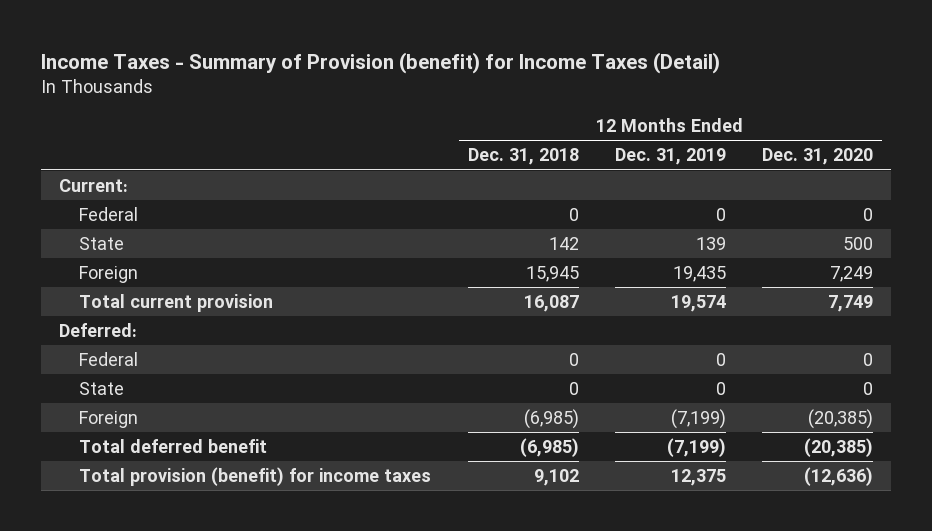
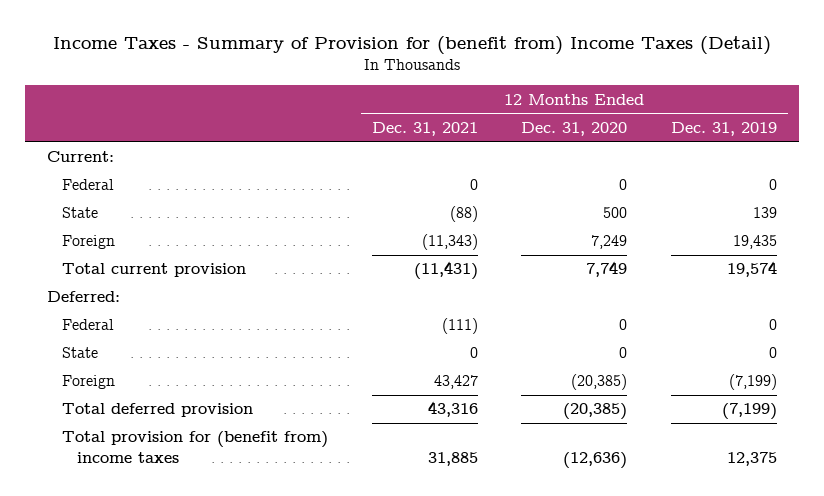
[41,51,721,74] Income Taxes - Summary of Provision (benefit) for Income Taxes (Detail) -> [52,35,771,55] Income Taxes - Summary of Provision for (benefit from) Income Taxes (Detail)
[467,148,579,166] Dec. 31, 2018 -> none
none -> [371,122,478,137] Dec. 31, 2021
[79,439,268,454] Total deferred benefit -> [61,403,253,418] Total deferred provision
[79,467,432,487] Total provision (benefit) for income taxes -> [61,431,328,463] Total provision for (benefit from) income taxes

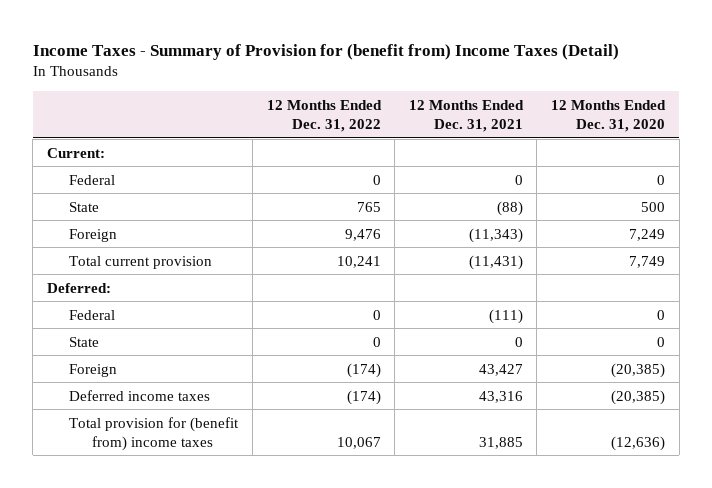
[671,122,778,137] Dec. 31, 2019 -> none
none -> [266,99,382,132] 12 Months Ended Dec. 31, 2022
[61,403,253,418] Total deferred provision -> [69,389,211,401] Deferred income taxes

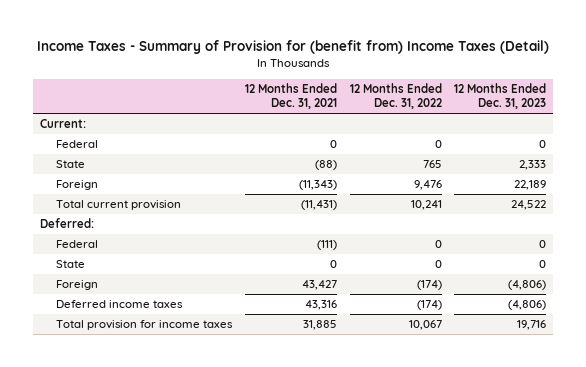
[551,99,667,132] 12 Months Ended Dec. 31, 2020 -> none
none -> [454,83,547,110] 12 Months Ended Dec. 31, 2023
[69,416,240,451] Total provision for (benefit from) income taxes -> [55,320,233,331] Total provision for income taxes

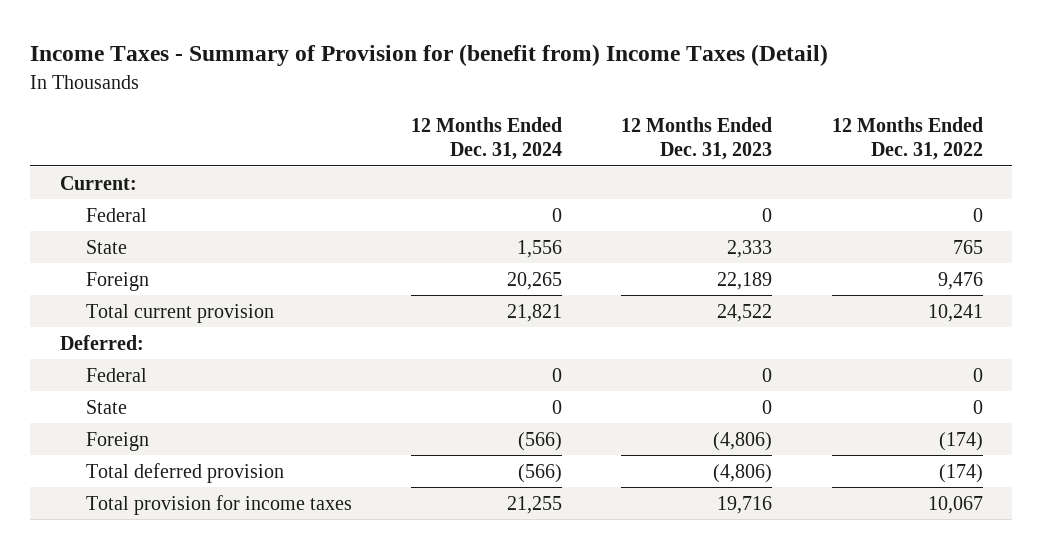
[244,83,337,110] 12 Months Ended Dec. 31, 2021 -> none
none -> [411,116,563,160] 12 Months Ended Dec. 31, 2024
[55,300,183,309] Deferred income taxes -> [85,462,284,483] Total deferred provision

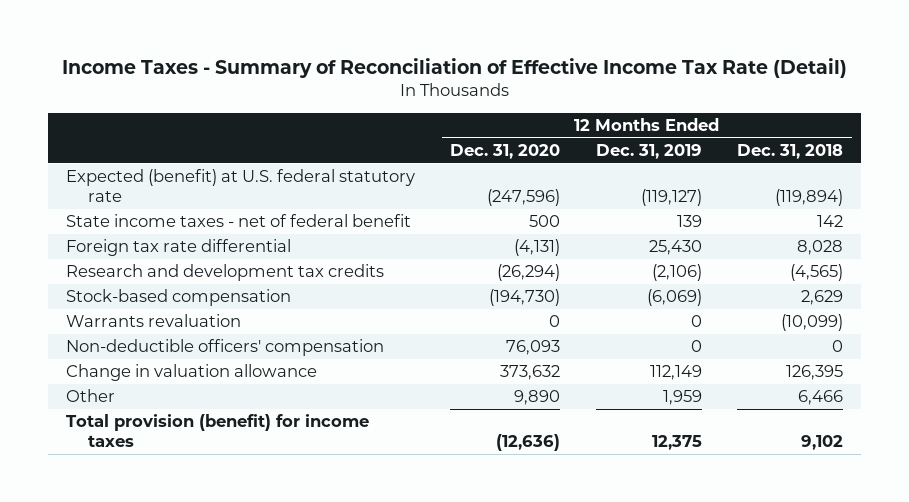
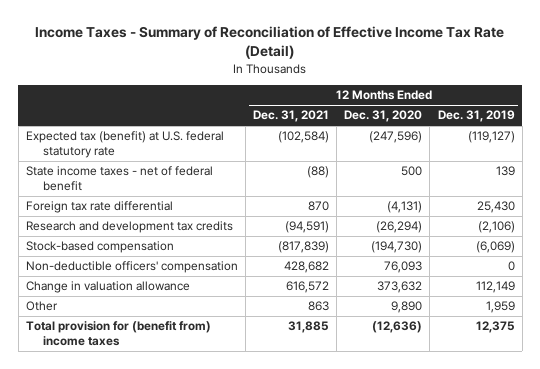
[736,143,843,159] Dec. 31, 2018 -> none
none -> [253,110,330,123] Dec. 31, 2021
[66,169,416,202] Expected (benefit) at U.S. federal statutory rate -> [25,131,224,158] Expected tax (benefit) at U.S. federal statutory rate
[66,314,242,328] Warrants revaluation -> none
[66,414,370,447] Total provision (benefit) for income taxes -> [25,321,211,346] Total provision for (benefit from) income taxes

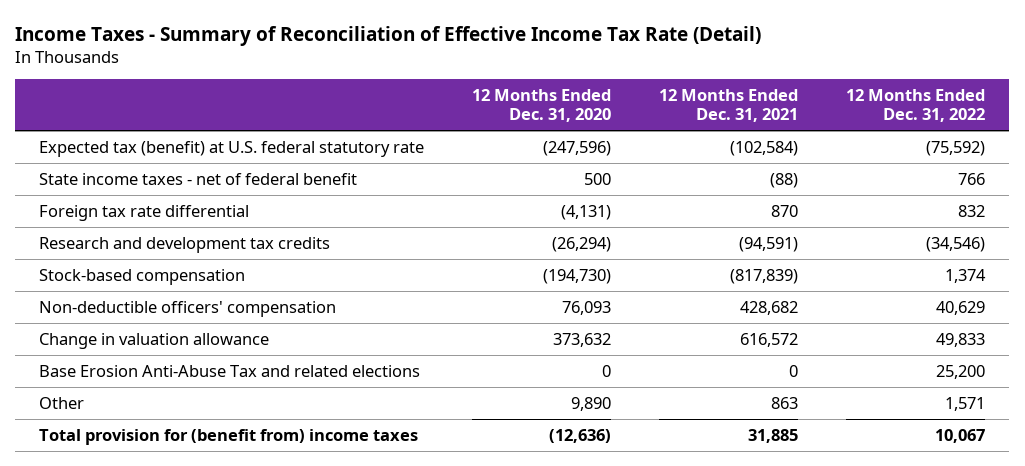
[437,110,515,123] Dec. 31, 2019 -> none
none -> [846,88,986,123] 12 Months Ended Dec. 31, 2022
none -> [39,364,421,377] Base Erosion Anti-Abuse Tax and related elections

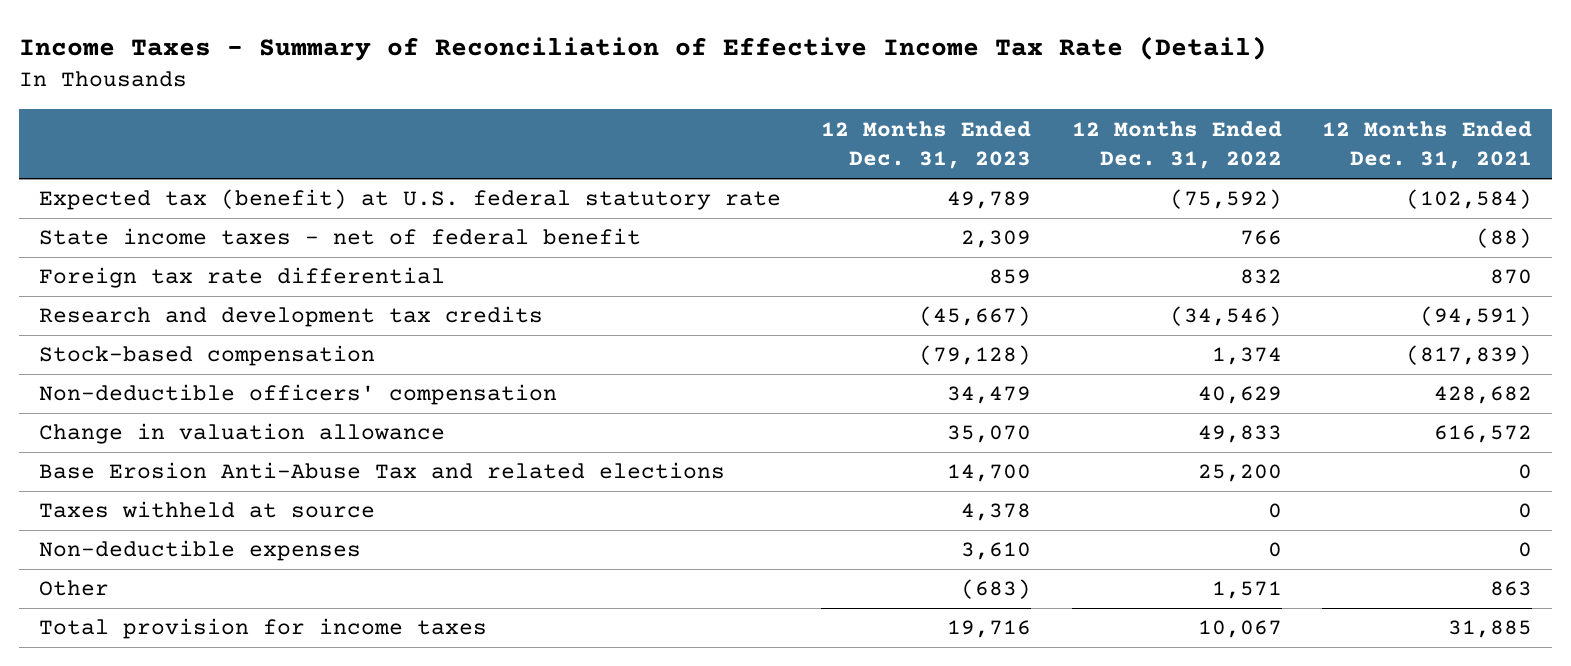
[472,88,612,123] 12 Months Ended Dec. 31, 2020 -> none
none -> [821,120,1032,170] 12 Months Ended Dec. 31, 2023
none -> [39,501,376,519] Taxes withheld at source
none -> [39,540,362,562] Non-deductible expenses
[39,428,419,445] Total provision for (benefit from) income taxes -> [39,618,488,640] Total provision for income taxes

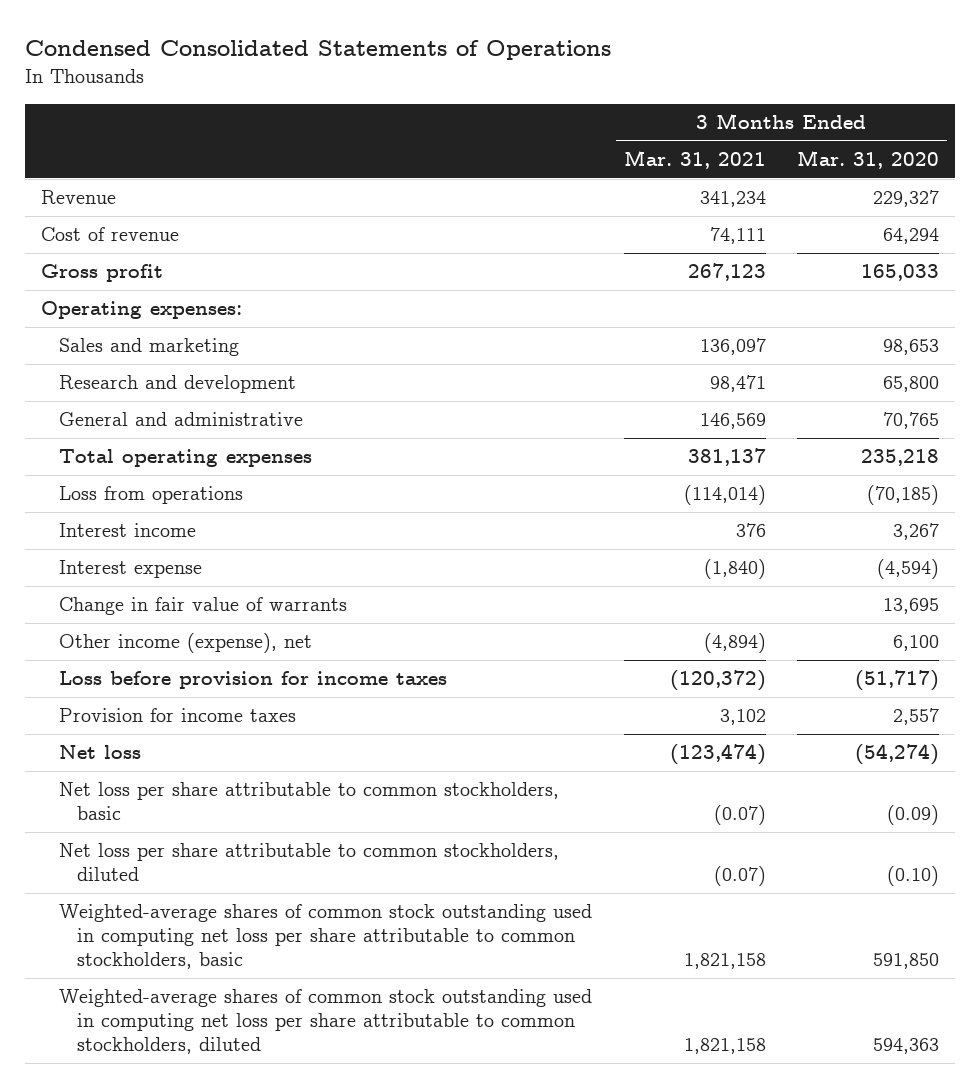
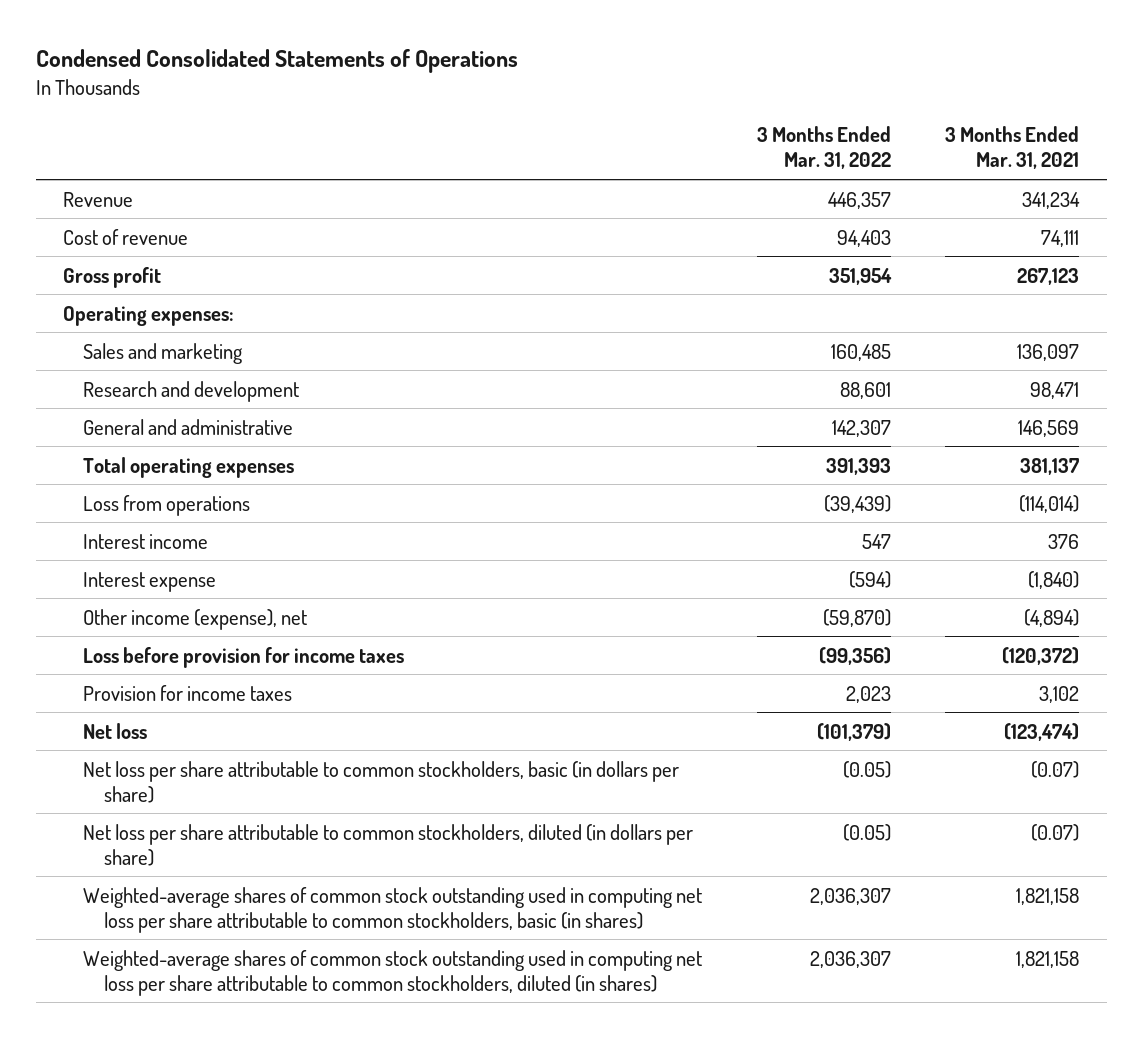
[796,150,939,170] Mar. 31, 2020 -> none
none -> [756,126,891,170] 3 Months Ended Mar. 31, 2022
[59,597,348,616] Change in fair value of warrants -> none
[59,782,560,821] Net loss per share attributable to common stockholders, basic -> [83,760,680,803] Net loss per share attributable to common stockholders, basic (in dollars per share)
[59,843,560,882] Net loss per share attributable to common stockholders, diluted -> [83,823,694,866] Net loss per share attributable to common stockholders, diluted (in dollars per share)
[59,904,593,970] Weighted-average shares of common stock outstanding used in computing net loss per share attributable to common stockholders, basic -> [83,886,703,933] Weighted-average shares of common stock outstanding used in computing net loss per share attributable to common stockholders, basic (in shares)
[59,989,593,1055] Weighted-average shares of common stock outstanding used in computing net loss per share attributable to common stockholders, diluted -> [83,949,703,996] Weighted-average shares of common stock outstanding used in computing net loss per share attributable to common stockholders, diluted (in shares)

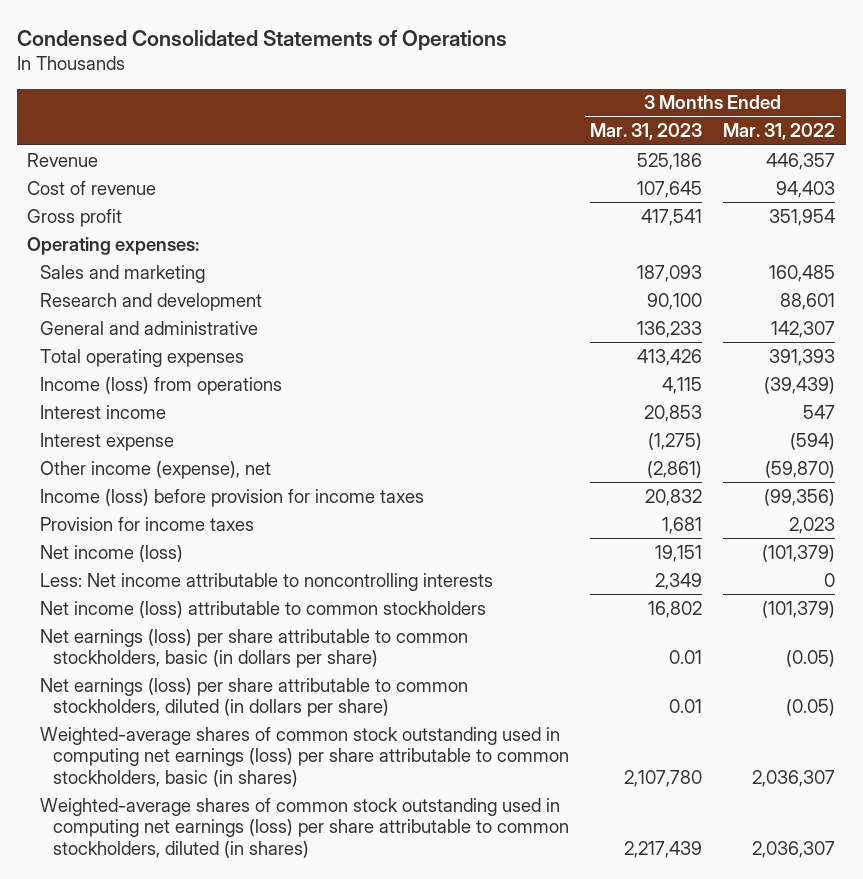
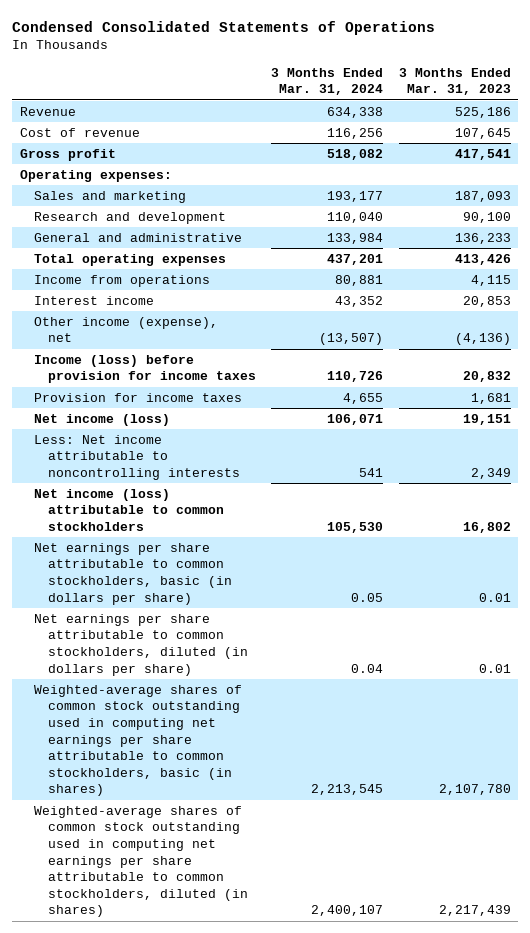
[723,123,836,141] Mar. 31, 2022 -> none
none -> [271,67,384,96] 3 Months Ended Mar. 31, 2024
[40,376,283,395] Income (loss) from operations -> [34,274,211,287] Income from operations
[40,432,175,451] Interest expense -> none
[647,460,703,478] (2,861) -> [454,333,511,346] (4,136)
[40,628,469,669] Net earnings (loss) per share attributable to common stockholders, basic (in dollars per share) -> [34,542,233,605] Net earnings per share attributable to common stockholders, basic (in dollars per share)
[40,677,469,718] Net earnings (loss) per share attributable to common stockholders, diluted (in dollars per share) -> [34,613,249,676] Net earnings per share attributable to common stockholders, diluted (in dollars per share)
[40,726,570,787] Weighted-average shares of common stock outstanding used in computing net earnings (loss) per share attributable to common stockholders, basic (in shares) -> [34,684,243,797] Weighted-average shares of common stock outstanding used in computing net earnings per share attributable to common stockholders, basic (in shares)
[40,797,570,858] Weighted-average shares of common stock outstanding used in computing net earnings (loss) per share attributable to common stockholders, diluted (in shares) -> [34,805,249,918] Weighted-average shares of common stock outstanding used in computing net earnings per share attributable to common stockholders, diluted (in shares)

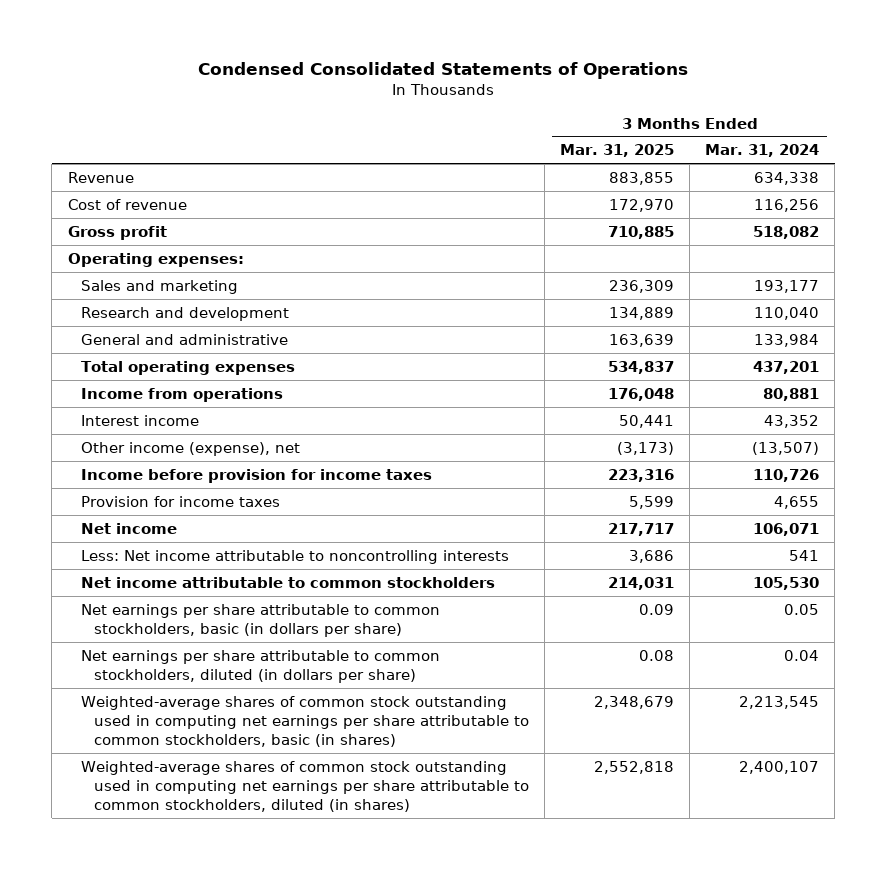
[398,67,511,96] 3 Months Ended Mar. 31, 2023 -> none
none -> [560,144,675,158] Mar. 31, 2025
[34,354,257,384] Income (loss) before provision for income taxes -> [80,468,432,483] Income before provision for income taxes
[34,413,171,426] Net income (loss) -> [80,522,177,534] Net income
[34,488,225,531] Net income (loss) attributable to common stockholders -> [80,576,495,588] Net income attributable to common stockholders

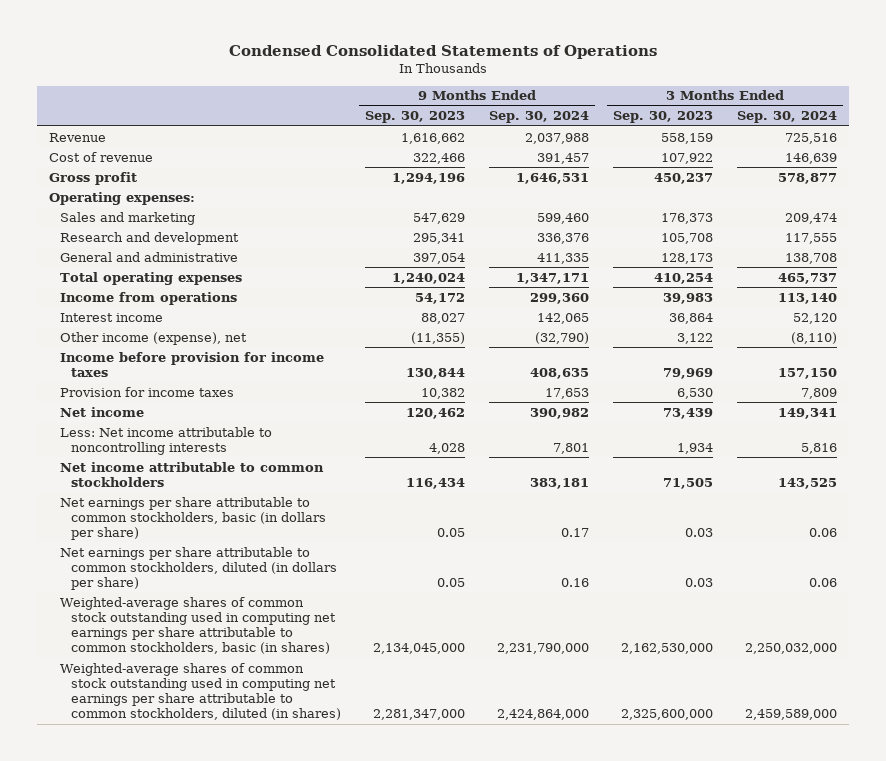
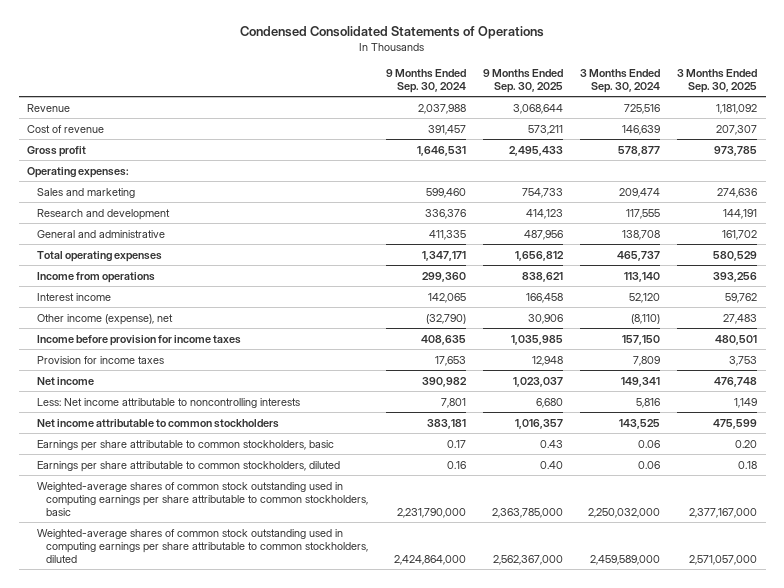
[364,111,465,124] Sep. 30, 2023 -> none
[613,111,714,124] Sep. 30, 2023 -> none
none -> [482,68,563,93] 9 Months Ended Sep. 30, 2025
none -> [677,68,758,93] 3 Months Ended Sep. 30, 2025
[60,496,326,541] Net earnings per share attributable to common stockholders, basic (in dollars per share) -> [36,439,334,451] Earnings per share attributable to common stockholders, basic
[60,546,337,591] Net earnings per share attributable to common stockholders, diluted (in dollars per share) -> [36,460,340,472] Earnings per share attributable to common stockholders, diluted
[60,596,336,655] Weighted-average shares of common stock outstanding used in computing net earnings per share attributable to common stockholders, basic (in shares) -> [36,481,369,516] Weighted-average shares of common stock outstanding used in computing earnings per share attributable to common stockholders, basic
[60,662,341,721] Weighted-average shares of common stock outstanding used in computing net earnings per share attributable to common stockholders, diluted (in shares) -> [36,528,369,563] Weighted-average shares of common stock outstanding used in computing earnings per share attributable to common stockholders, diluted

